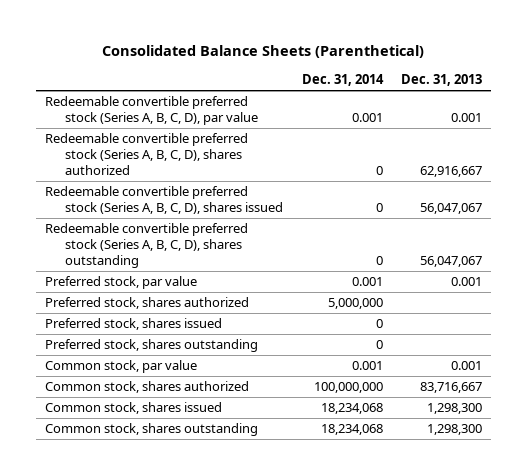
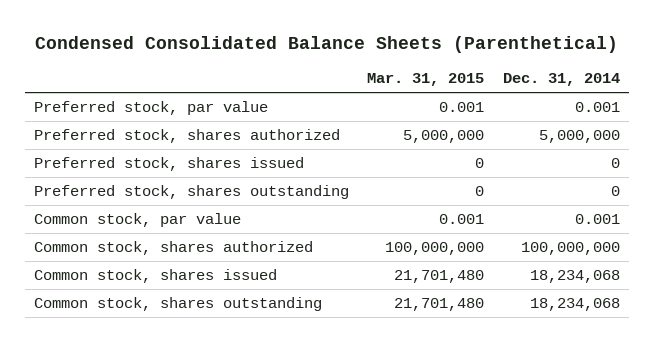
[102,44,425,58] Consolidated Balance Sheets (Parenthetical) -> [34,35,618,53] Condensed Consolidated Balance Sheets (Parenthetical)
[400,74,482,87] Dec. 31, 2013 -> none
none -> [367,73,485,87] Mar. 31, 2015
[45,96,259,126] Redeemable convertible preferred stock (Series A, B, C, D), par value -> none
[45,133,249,175] Redeemable convertible preferred stock (Series A, B, C, D), shares authorized -> none
[45,186,284,215] Redeemable convertible preferred stock (Series A, B, C, D), shares issued -> none
[45,223,249,268] Redeemable convertible preferred stock (Series A, B, C, D), shares outstanding -> none

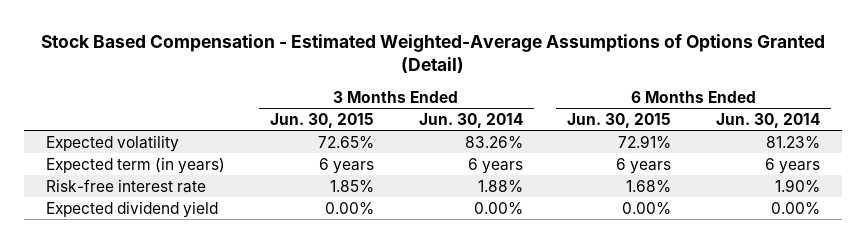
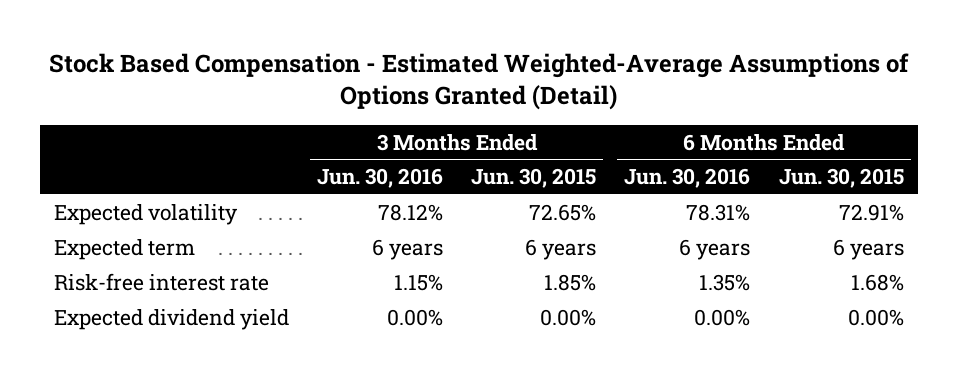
[418,112,523,128] Jun. 30, 2014 -> none
[715,112,820,128] Jun. 30, 2014 -> none
none -> [316,168,443,189] Jun. 30, 2016
none -> [624,168,751,189] Jun. 30, 2016
[46,156,226,174] Expected term (in years) -> [53,238,195,260] Expected term

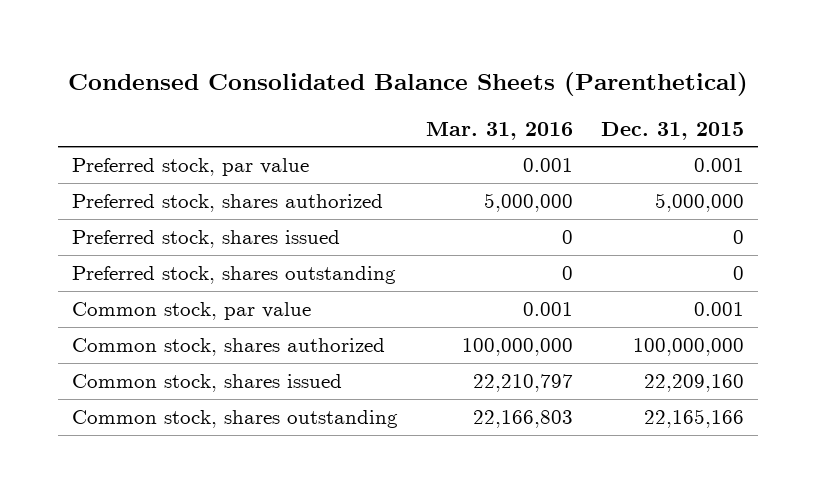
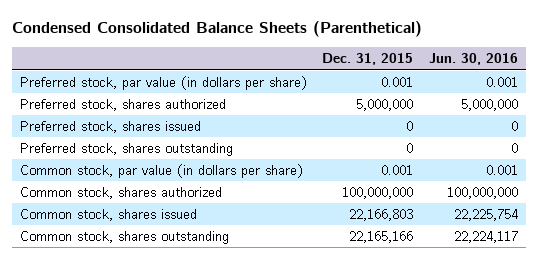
[425,121,573,140] Mar. 31, 2016 -> none
none -> [429,53,519,66] Jun. 30, 2016
[71,157,309,176] Preferred stock, par value -> [19,75,307,90] Preferred stock, par value (in dollars per share)
[71,301,311,320] Common stock, par value -> [19,163,303,178] Common stock, par value (in dollars per share)
[643,373,744,392] 22,209,160 -> [349,208,414,221] 22,166,803

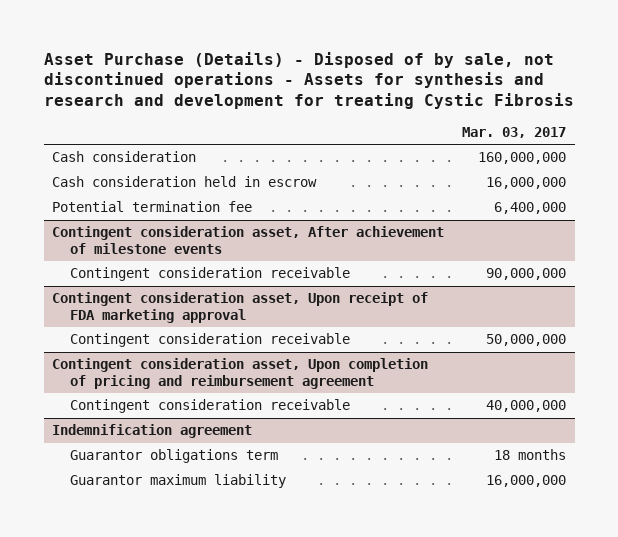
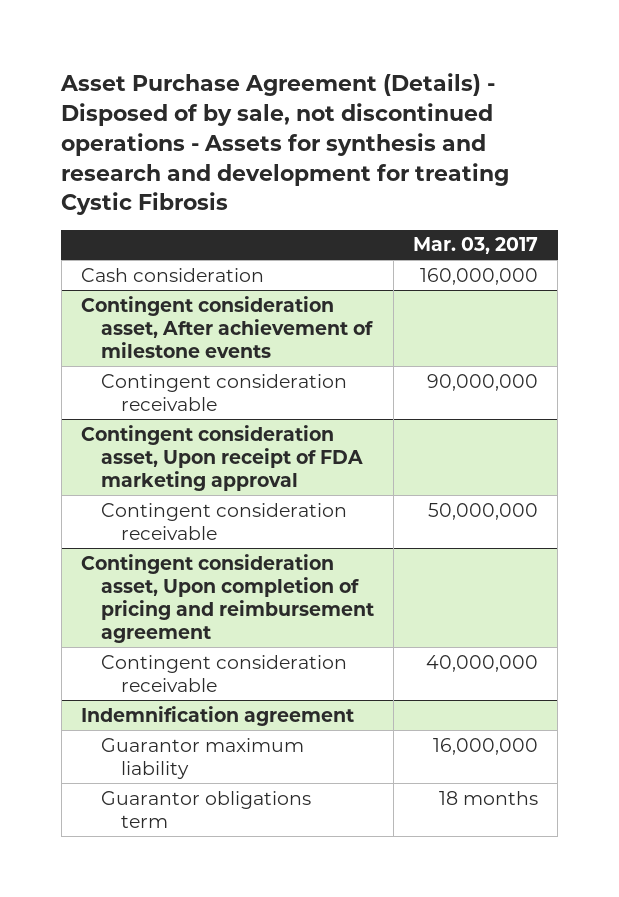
[43,51,574,110] Asset Purchase (Details) - Disposed of by sale, not discontinued operations - Assets for synthesis and research and development for treating Cystic Fibrosis -> [60,73,510,216] Asset Purchase Agreement (Details) - Disposed of by sale, not discontinued operations - Assets for synthesis and research and development for treating Cystic Fibrosis
[52,176,318,188] Cash consideration held in escrow -> none
[52,201,253,213] Potential termination fee -> none
[70,449,279,464] Guarantor obligations term -> [100,790,311,828] Guarantor obligations term

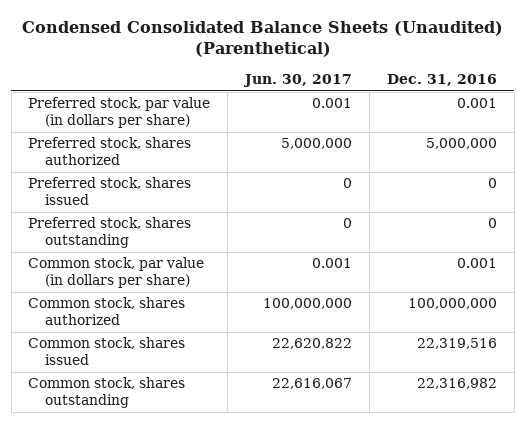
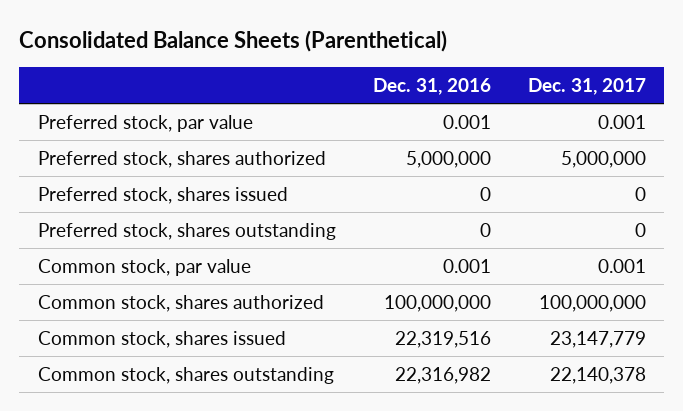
[21,20,503,57] Condensed Consolidated Balance Sheets (Unaudited) (Parenthetical) -> [19,30,448,53] Consolidated Balance Sheets (Parenthetical)
[243,74,353,88] Jun. 30, 2017 -> none
none -> [527,77,646,95] Dec. 31, 2017
[28,97,211,129] Preferred stock, par value (in dollars per share) -> [37,114,253,132] Preferred stock, par value
[28,257,205,289] Common stock, par value (in dollars per share) -> [37,258,251,276] Common stock, par value

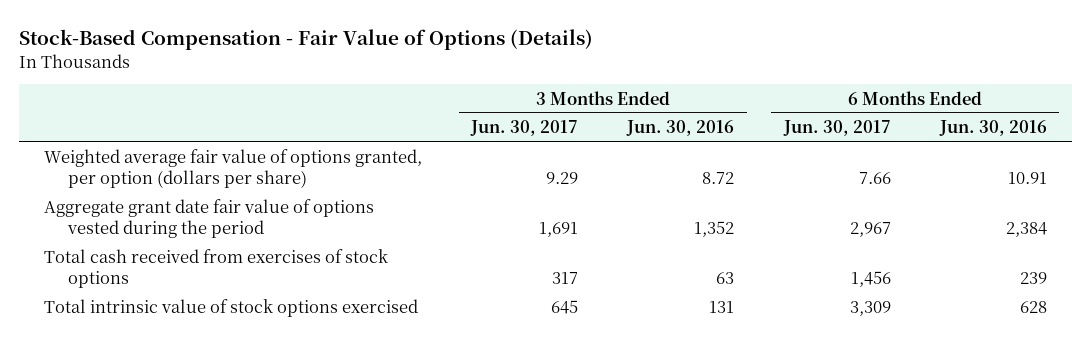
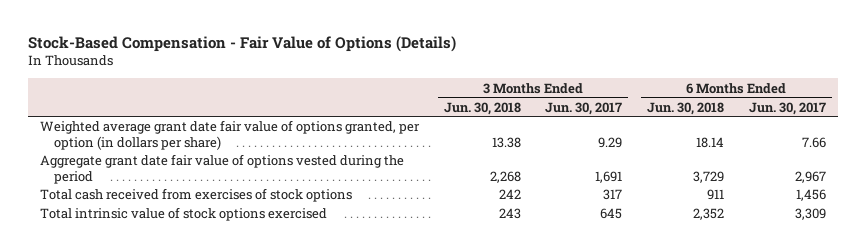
[626,120,735,137] Jun. 30, 2016 -> none
[939,120,1048,137] Jun. 30, 2016 -> none
none -> [443,101,521,115] Jun. 30, 2018
none -> [646,101,724,115] Jun. 30, 2018
[43,149,422,189] Weighted average fair value of options granted, per option (dollars per share) -> [40,120,421,150] Weighted average grant date fair value of options granted, per option (in dollars per share)

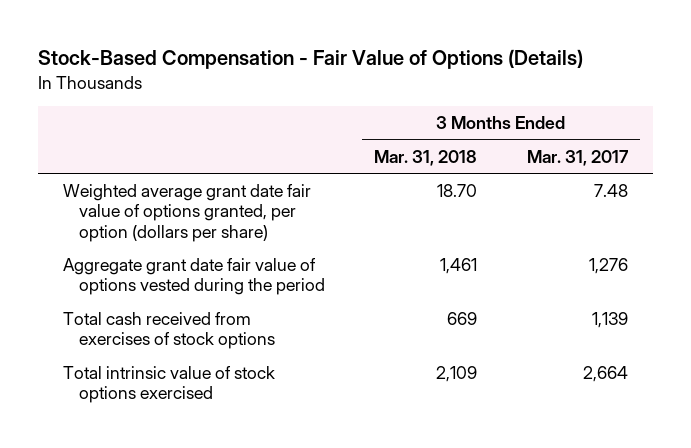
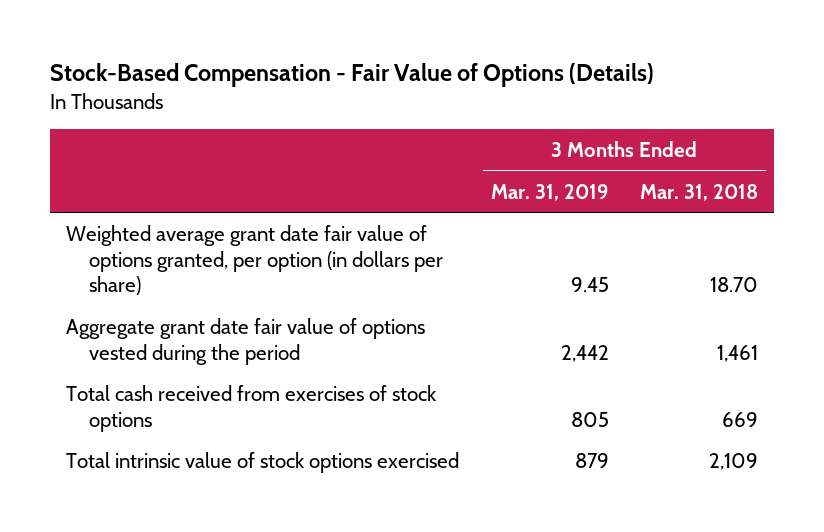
[526,149,629,166] Mar. 31, 2017 -> none
none -> [490,183,609,201] Mar. 31, 2019
[62,184,311,242] Weighted average grant date fair value of options granted, per option (dollars per share) -> [65,224,444,296] Weighted average grant date fair value of options granted, per option (in dollars per share)

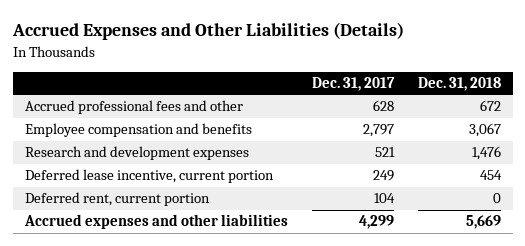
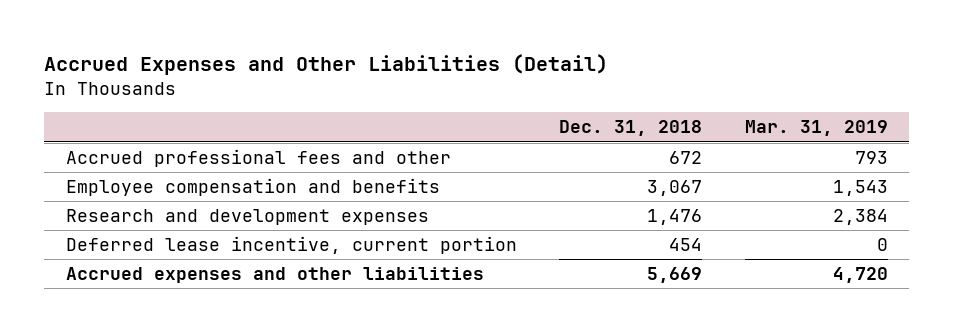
[11,22,404,41] Accrued Expenses and Other Liabilities (Details) -> [44,54,609,76] Accrued Expenses and Other Liabilities (Detail)
[311,77,395,92] Dec. 31, 2017 -> none
none -> [744,120,888,137] Mar. 31, 2019
[24,192,210,207] Deferred rent, current portion -> none

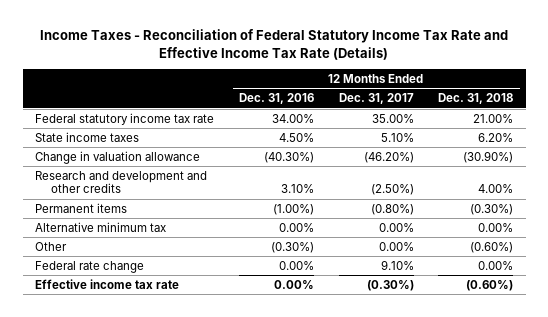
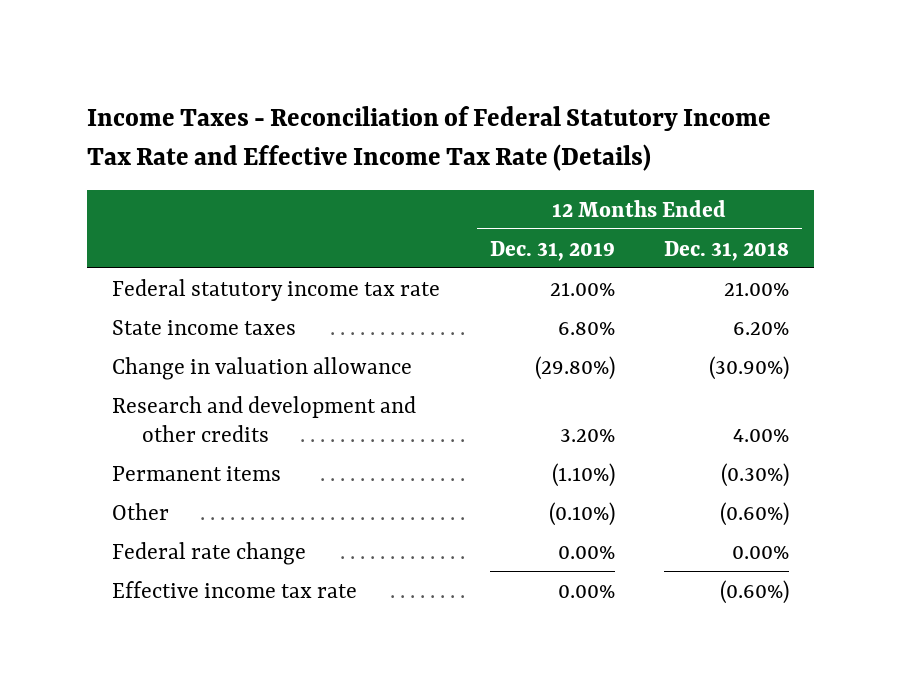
[238,93,314,105] Dec. 31, 2016 -> none
[338,93,414,105] Dec. 31, 2017 -> none
none -> [489,240,615,261] Dec. 31, 2019
[35,221,167,232] Alternative minimum tax -> none

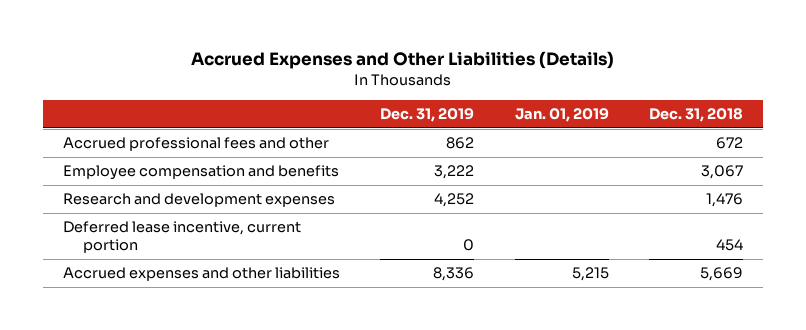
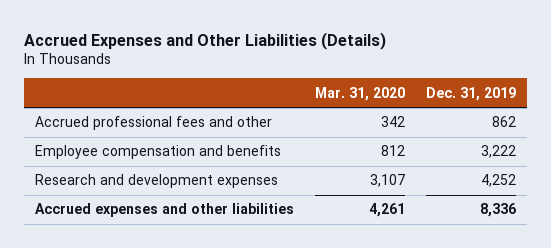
[514,108,609,123] Jan. 01, 2019 -> none
[649,108,744,123] Dec. 31, 2018 -> none
none -> [314,86,405,101] Mar. 31, 2020
[62,221,301,254] Deferred lease incentive, current portion -> none

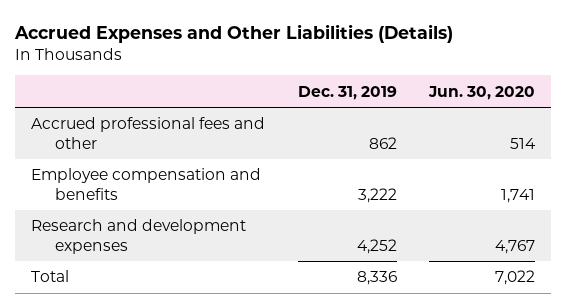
[314,86,405,101] Mar. 31, 2020 -> none
none -> [427,85,535,100] Jun. 30, 2020
[34,203,294,218] Accrued expenses and other liabilities -> [31,270,70,283] Total

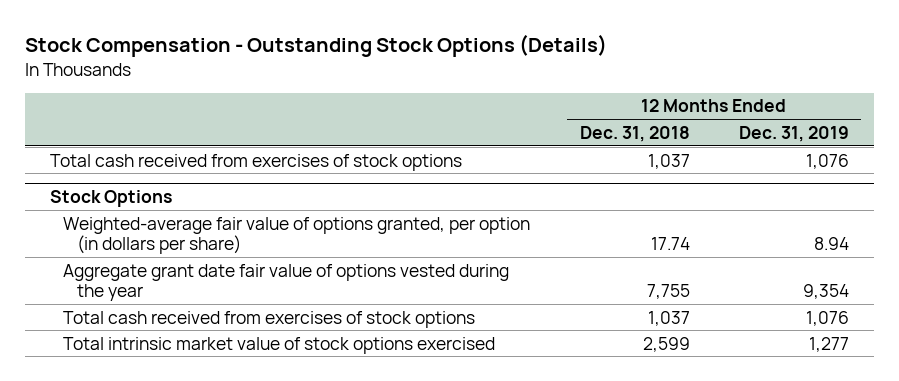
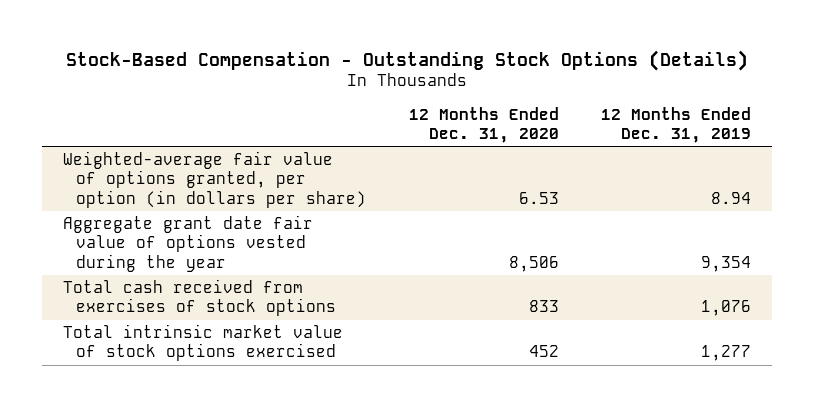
[25,34,608,58] Stock Compensation - Outstanding Stock Options (Details) -> [66,49,749,71] Stock-Based Compensation - Outstanding Stock Options (Details)
[579,125,690,142] Dec. 31, 2018 -> none
none -> [408,106,559,144] 12 Months Ended Dec. 31, 2020
[49,153,462,171] Total cash received from exercises of stock options -> none
[49,189,172,207] Stock Options -> none

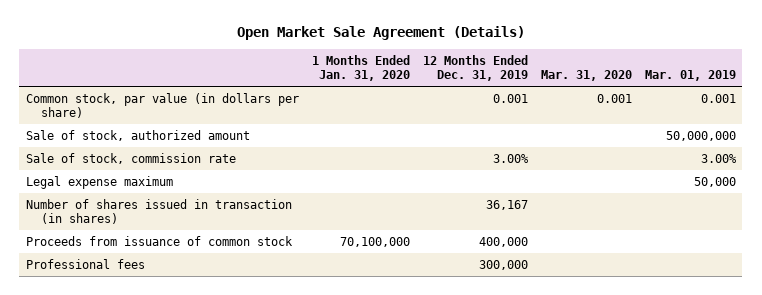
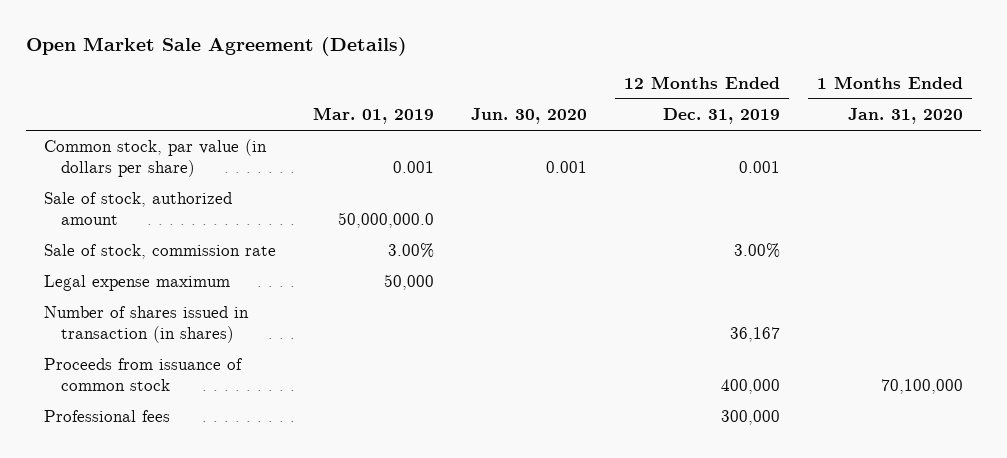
[540,70,632,82] Mar. 31, 2020 -> none
none -> [471,108,588,125] Jun. 30, 2020
[665,130,736,141] 50,000,000 -> [338,211,435,228] 50,000,000.0

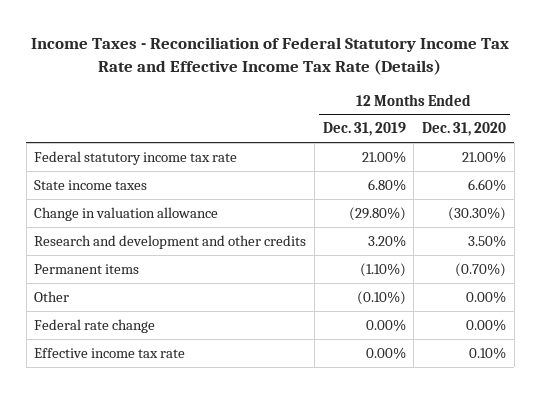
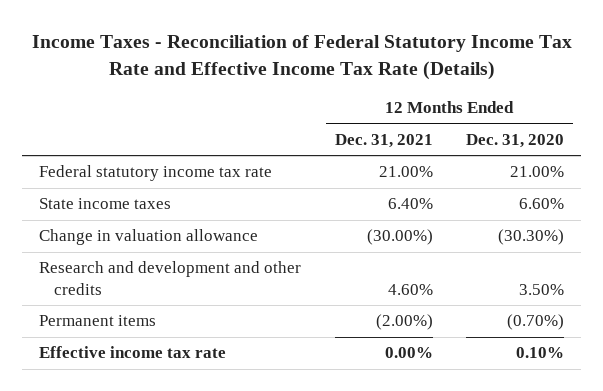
[322,122,406,137] Dec. 31, 2019 -> none
none -> [334,134,433,149] Dec. 31, 2021
[34,290,70,302] Other -> none
[34,318,156,333] Federal rate change -> none

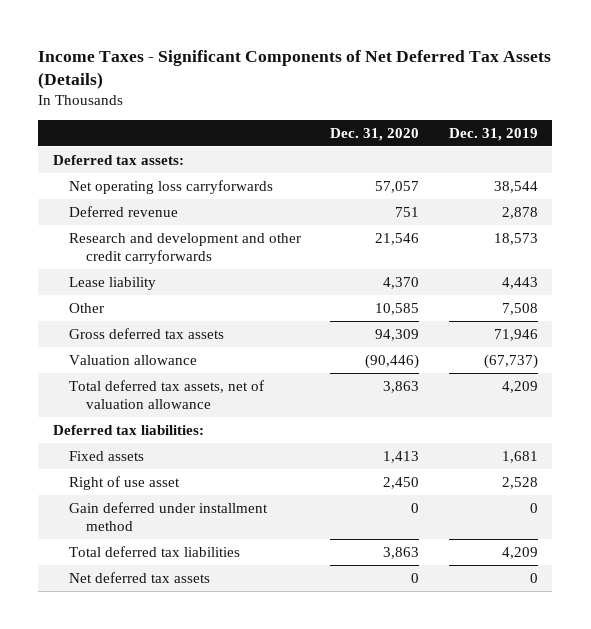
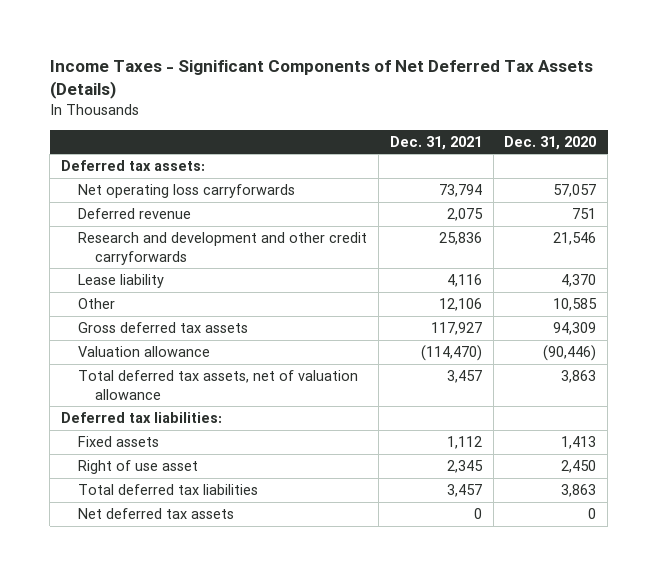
[448,127,538,141] Dec. 31, 2019 -> none
none -> [389,135,482,150] Dec. 31, 2021
[69,501,269,531] Gain deferred under installment method -> none

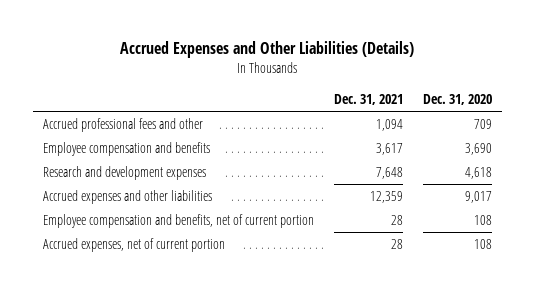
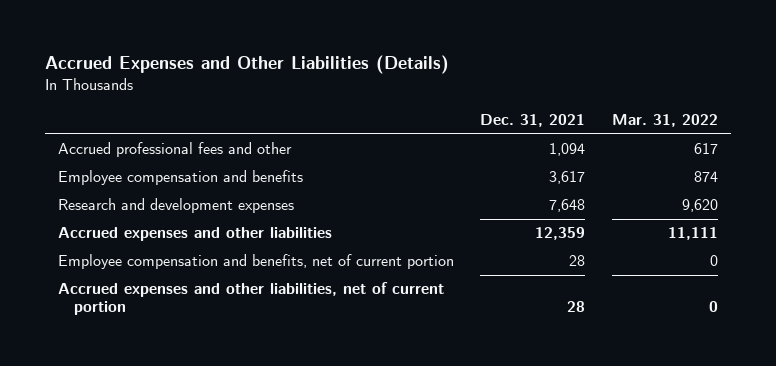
[423,94,493,106] Dec. 31, 2020 -> none
none -> [612,113,719,127] Mar. 31, 2022
[42,237,225,252] Accrued expenses, net of current portion -> [57,282,444,316] Accrued expenses and other liabilities, net of current portion

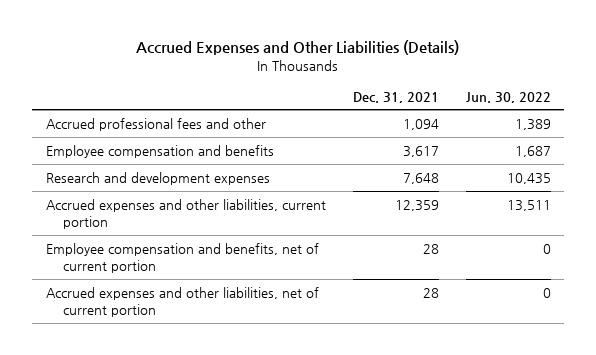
[612,113,719,127] Mar. 31, 2022 -> none
none -> [465,91,551,103] Jun. 30, 2022
[57,227,332,242] Accrued expenses and other liabilities -> [45,198,326,229] Accrued expenses and other liabilities, current portion

